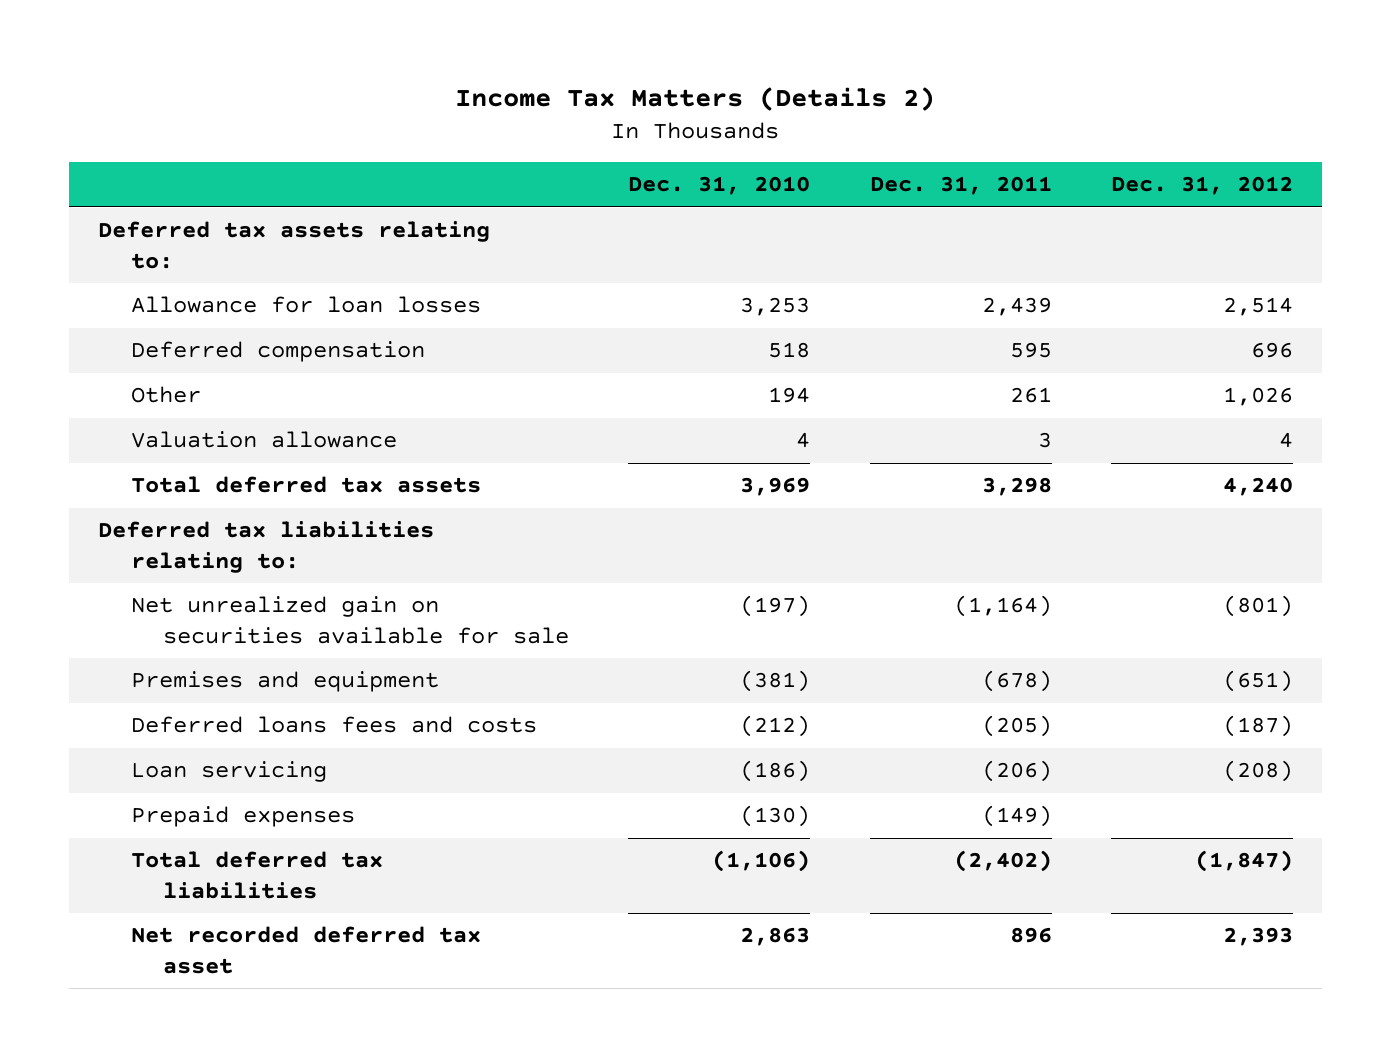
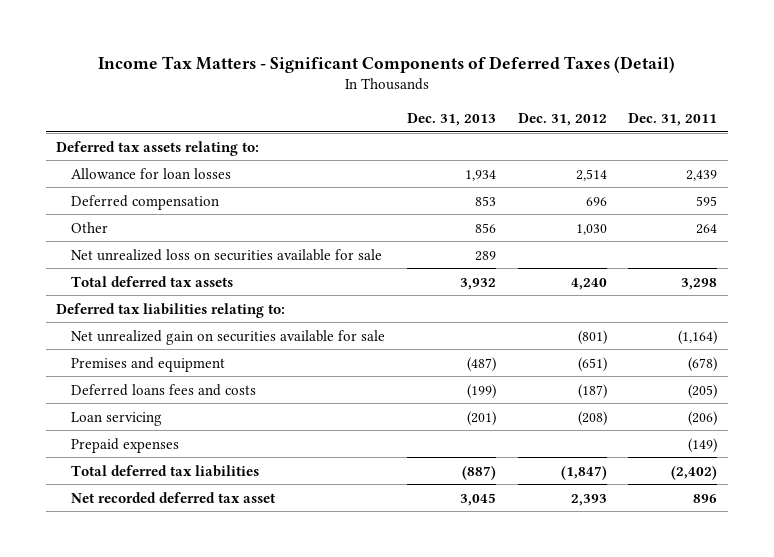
[455,86,936,111] Income Tax Matters (Details 2) -> [97,56,675,74] Income Tax Matters - Significant Components of Deferred Taxes (Detail)
[628,176,811,196] Dec. 31, 2010 -> none
none -> [406,113,496,127] Dec. 31, 2013
[130,431,397,449] Valuation allowance -> none
[1009,387,1052,404] 261 -> [696,223,718,234] 264
[1222,387,1293,407] 1,026 -> [575,223,607,235] 1,030
none -> [71,248,383,261] Net unrealized loss on securities available for sale

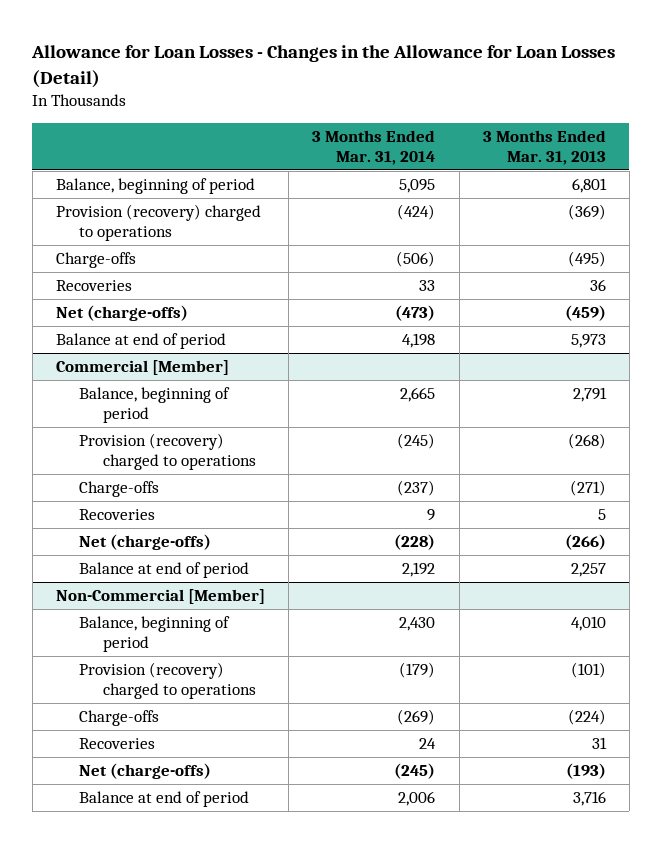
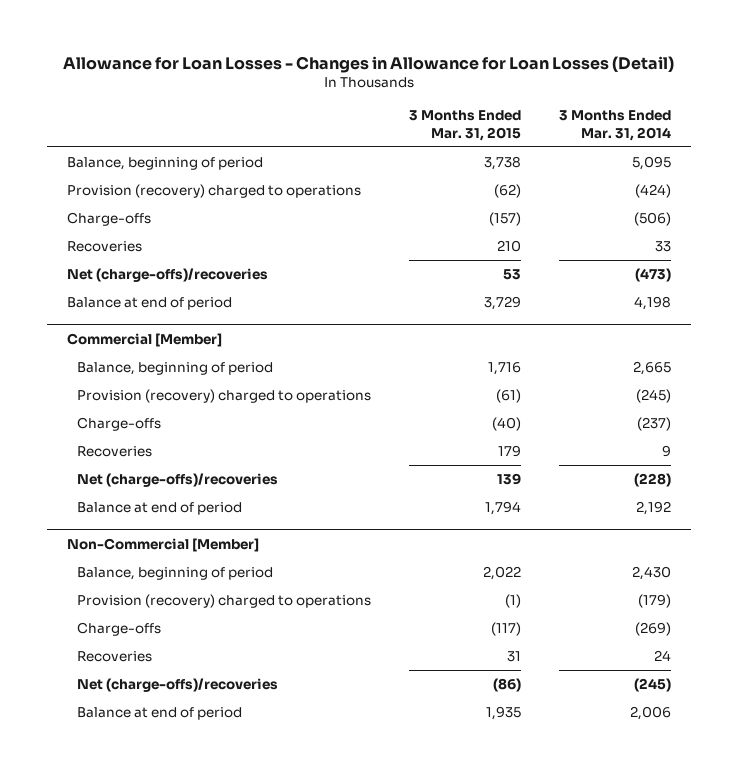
[31,44,616,88] Allowance for Loan Losses - Changes in the Allowance for Loan Losses (Detail) -> [62,55,674,73] Allowance for Loan Losses - Changes in Allowance for Loan Losses (Detail)
[482,129,606,165] 3 Months Ended Mar. 31, 2013 -> none
none -> [409,110,522,141] 3 Months Ended Mar. 31, 2015
[55,304,188,321] Net (charge-offs) -> [66,267,268,282] Net (charge-offs)/recoveries
[79,533,212,550] Net (charge-offs) -> [77,472,279,487] Net (charge-offs)/recoveries
[79,762,212,779] Net (charge-offs) -> [77,677,279,692] Net (charge-offs)/recoveries

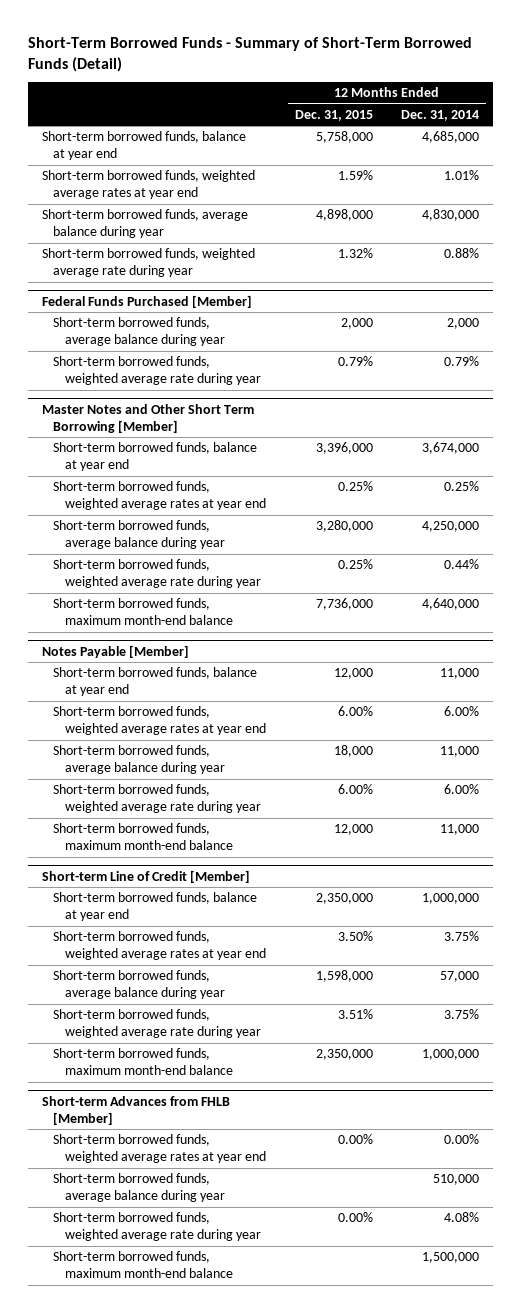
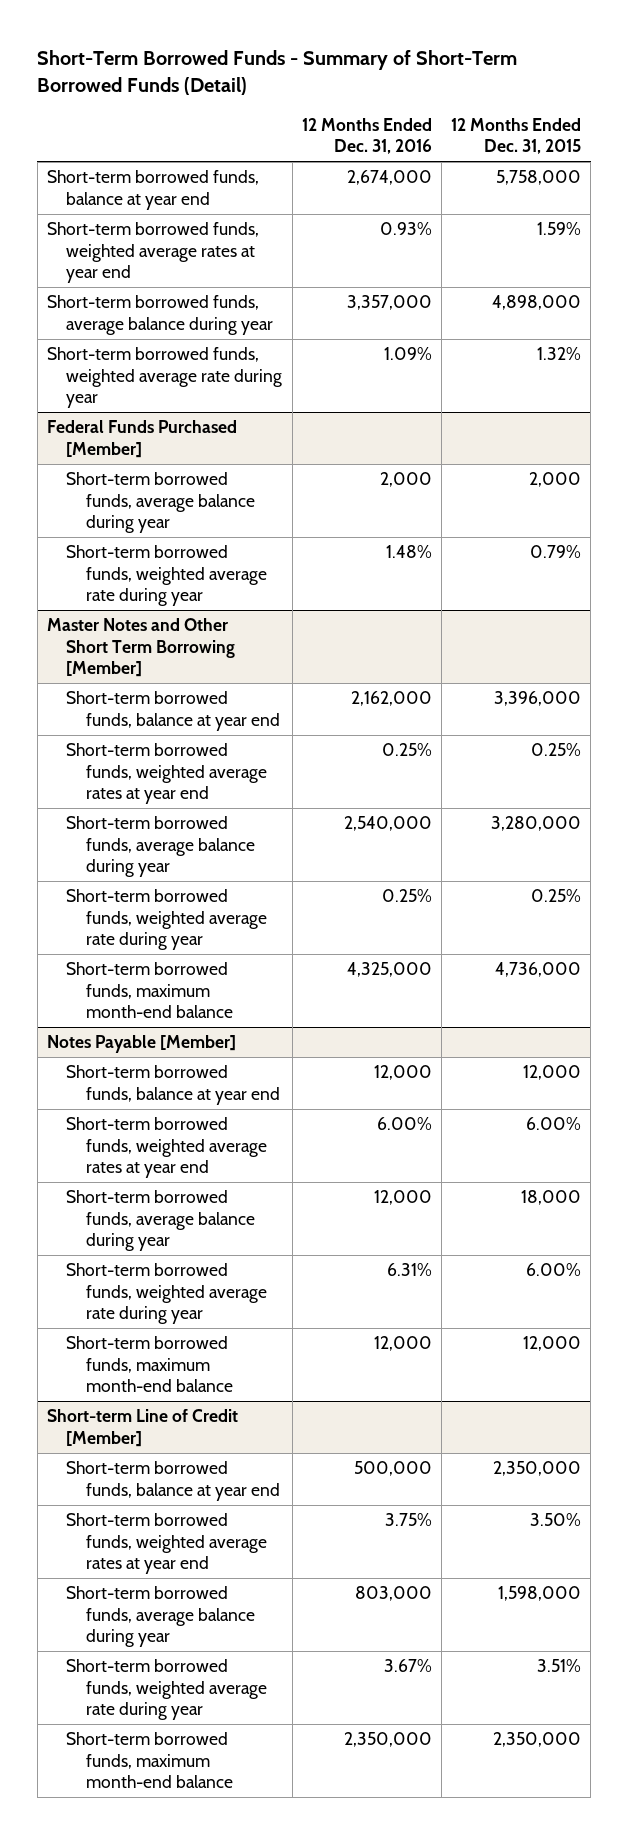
[401,109,480,121] Dec. 31, 2014 -> none
none -> [301,117,432,155] 12 Months Ended Dec. 31, 2016
[315,598,373,611] 7,736,000 -> [495,962,582,978] 4,736,000
[41,1095,230,1125] Short-term Advances from FHLB [Member] -> none
[53,1134,267,1164] Short-term borrowed funds, weighted average rates at year end -> none
[53,1173,226,1203] Short-term borrowed funds, average balance during year -> none
[53,1212,262,1242] Short-term borrowed funds, weighted average rate during year -> none
[53,1251,234,1279] Short-term borrowed funds, maximum month-end balance -> none

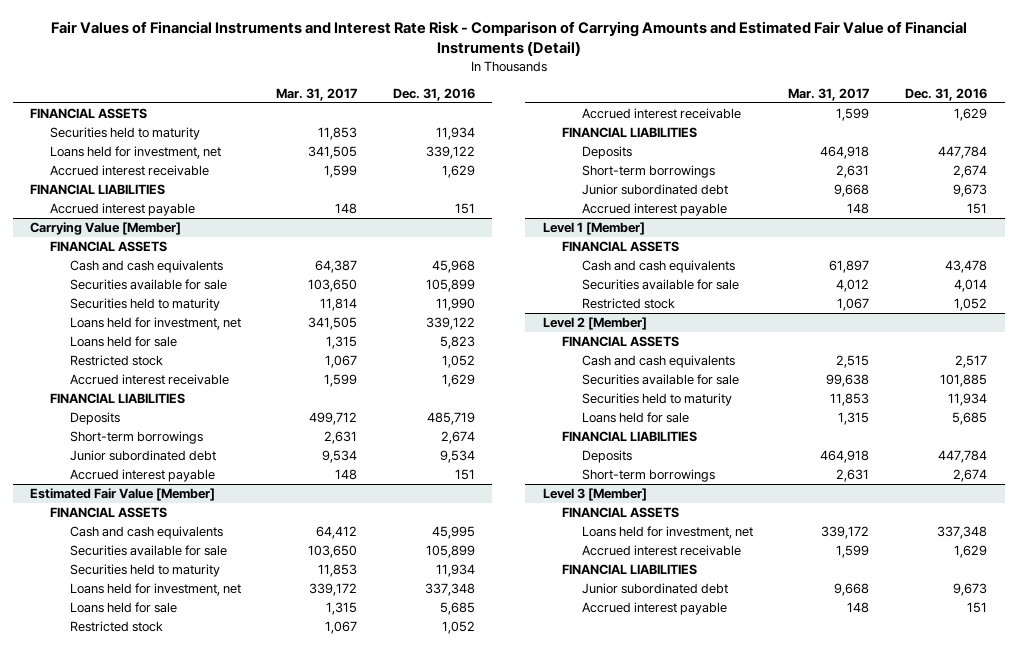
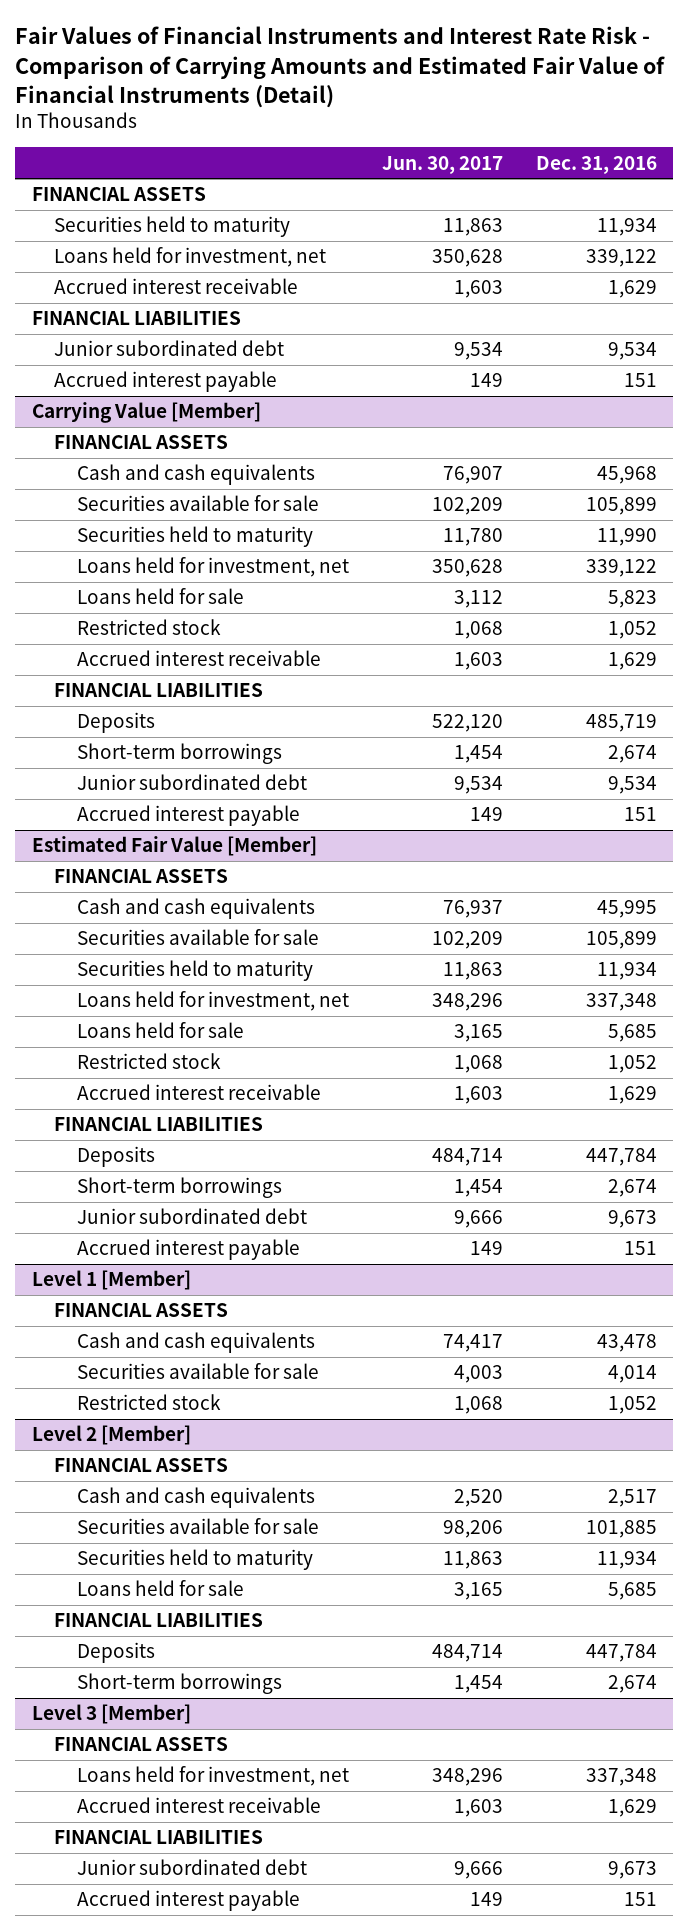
[276,87,358,101] Mar. 31, 2017 -> none
none -> [382,155,504,174] Jun. 30, 2017
none -> [54,340,285,357] Junior subordinated debt

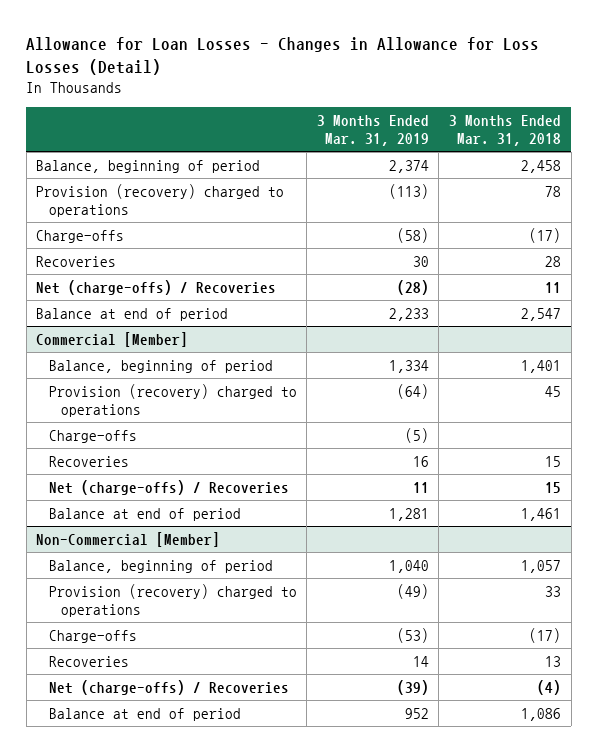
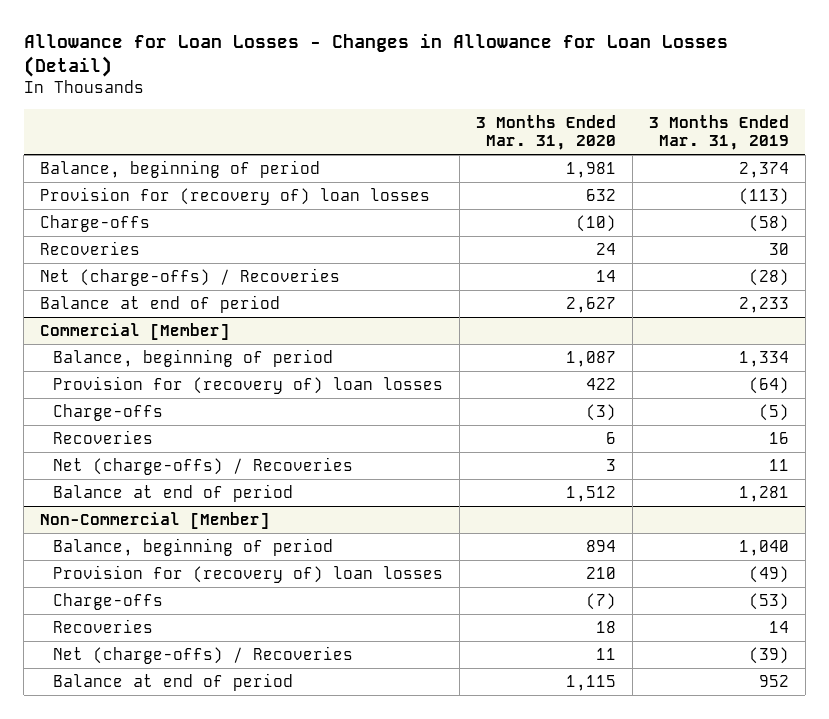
[26,37,540,76] Allowance for Loan Losses - Changes in Allowance for Loss Losses (Detail) -> [23,32,728,78] Allowance for Loan Losses - Changes in Allowance for Loan Losses (Detail)
[449,114,562,146] 3 Months Ended Mar. 31, 2018 -> none
none -> [476,114,617,151] 3 Months Ended Mar. 31, 2020
[36,183,285,217] Provision (recovery) charged to operations -> [40,186,431,205] Provision for (recovery of) loan losses
[48,383,297,417] Provision (recovery) charged to operations -> [53,375,444,394] Provision for (recovery of) loan losses
[48,583,297,617] Provision (recovery) charged to operations -> [53,564,444,583] Provision for (recovery of) loan losses

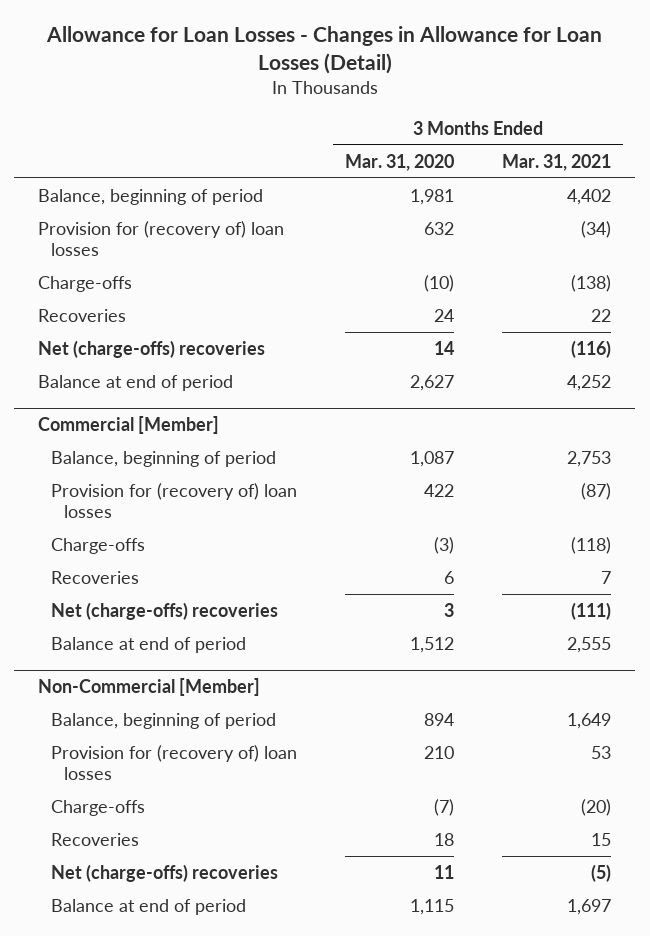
[648,114,789,151] 3 Months Ended Mar. 31, 2019 -> none
none -> [502,153,612,171] Mar. 31, 2021
[40,267,341,286] Net (charge-offs) / Recoveries -> [38,339,266,358] Net (charge-offs) recoveries
[53,456,354,475] Net (charge-offs) / Recoveries -> [51,601,279,620] Net (charge-offs) recoveries
[53,645,354,664] Net (charge-offs) / Recoveries -> [51,863,279,882] Net (charge-offs) recoveries

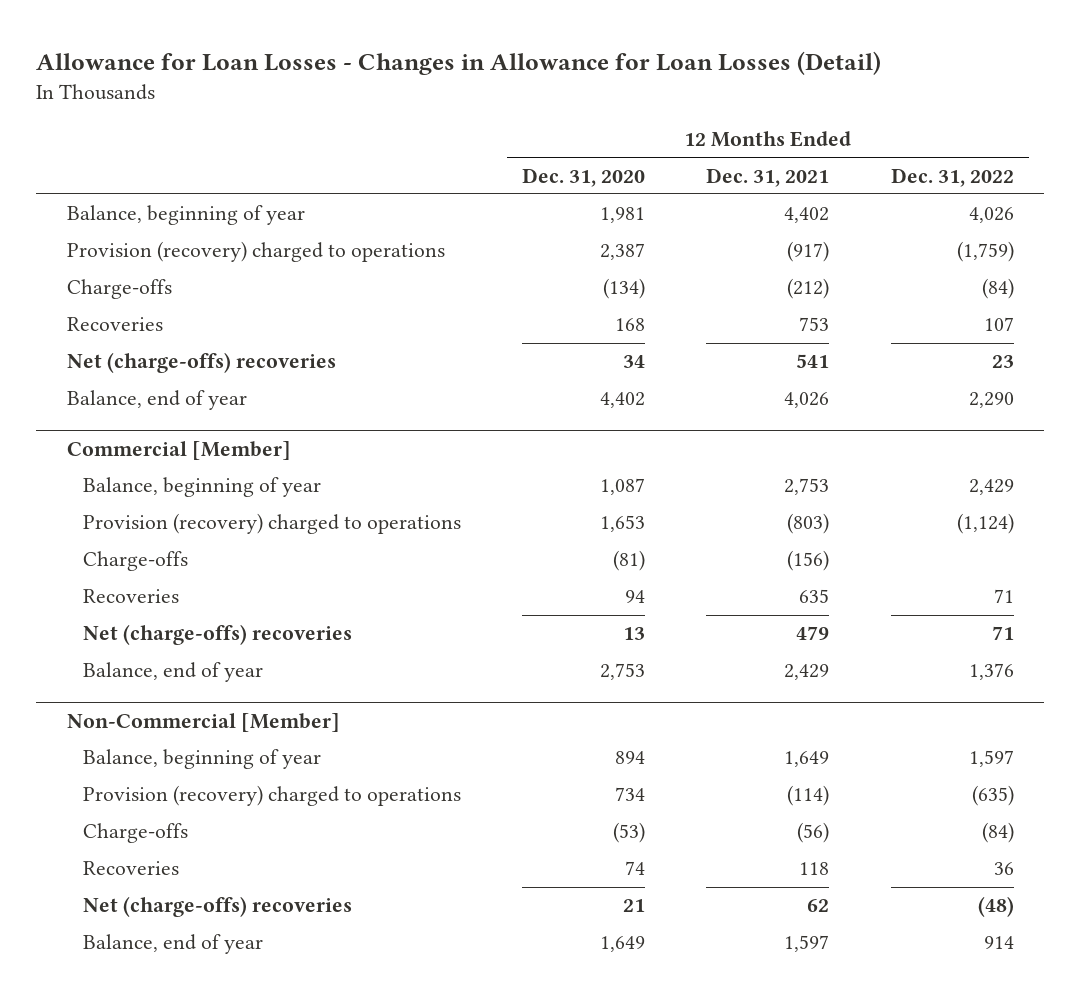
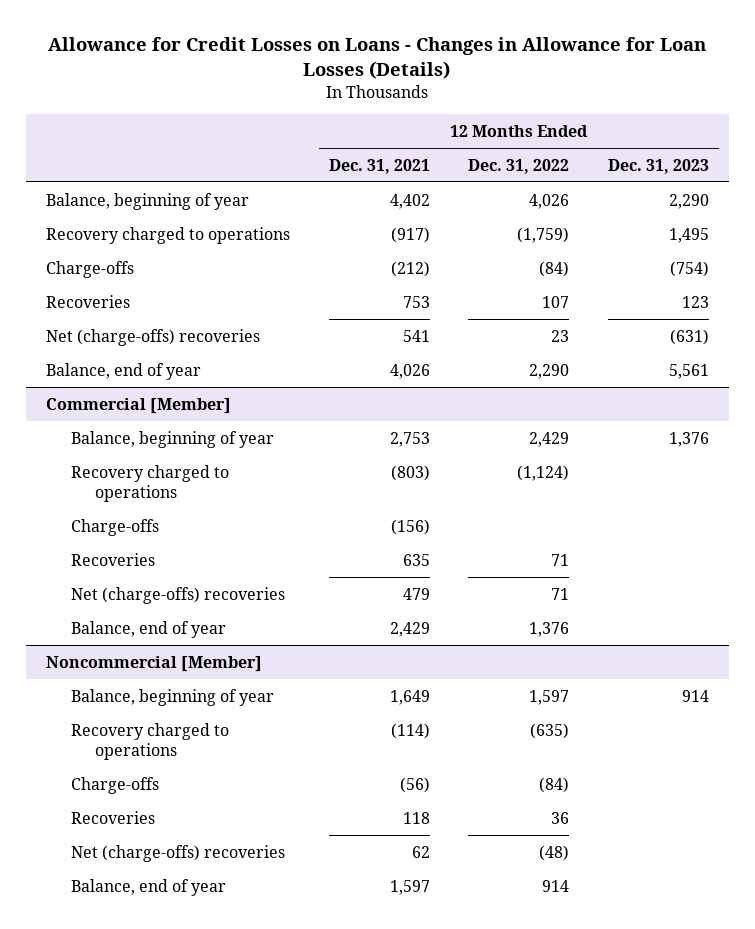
[36,50,882,75] Allowance for Loan Losses - Changes in Allowance for Loan Losses (Detail) -> [48,37,707,80] Allowance for Credit Losses on Loans - Changes in Allowance for Loan Losses (Details)
[522,167,646,187] Dec. 31, 2020 -> none
none -> [608,158,710,174] Dec. 31, 2023
[66,241,445,263] Provision (recovery) charged to operations -> [45,226,290,244] Recovery charged to operations
[82,513,461,535] Provision (recovery) charged to operations -> [70,464,229,503] Recovery charged to operations
[66,713,340,733] Non-Commercial [Member] -> [45,655,262,672] Noncommercial [Member]
[82,785,461,807] Provision (recovery) charged to operations -> [70,722,229,761] Recovery charged to operations

